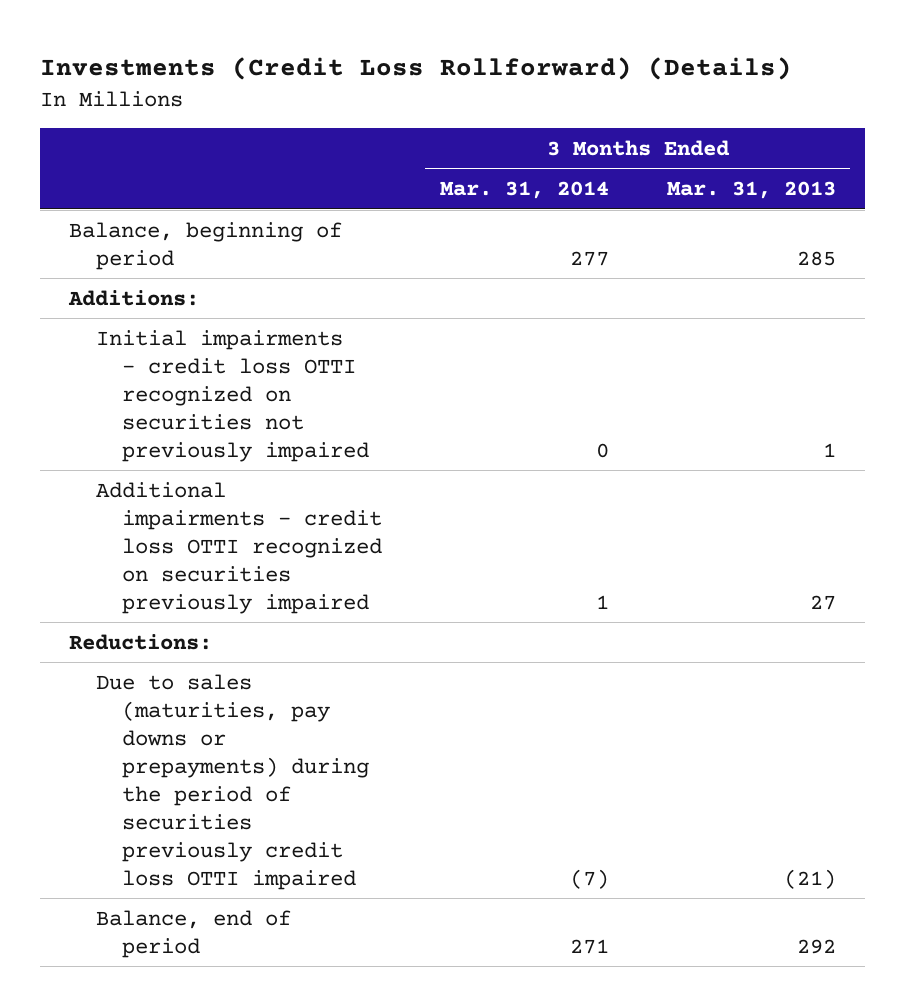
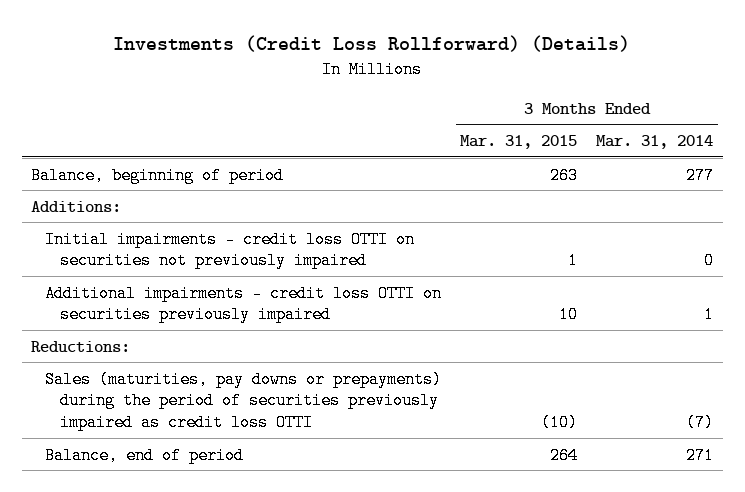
[666,181,836,200] Mar. 31, 2013 -> none
none -> [460,135,578,150] Mar. 31, 2015
[95,329,369,462] Initial impairments - credit loss OTTI recognized on securities not previously impaired -> [45,230,416,270] Initial impairments - credit loss OTTI on securities not previously impaired
[95,481,382,614] Additional impairments - credit loss OTTI recognized on securities previously impaired -> [45,284,443,324] Additional impairments - credit loss OTTI on securities previously impaired
[95,673,369,890] Due to sales (maturities, pay downs or prepayments) during the period of securities previously credit loss OTTI impaired -> [45,370,443,432] Sales (maturities, pay downs or prepayments) during the period of securities previously impaired as credit loss OTTI

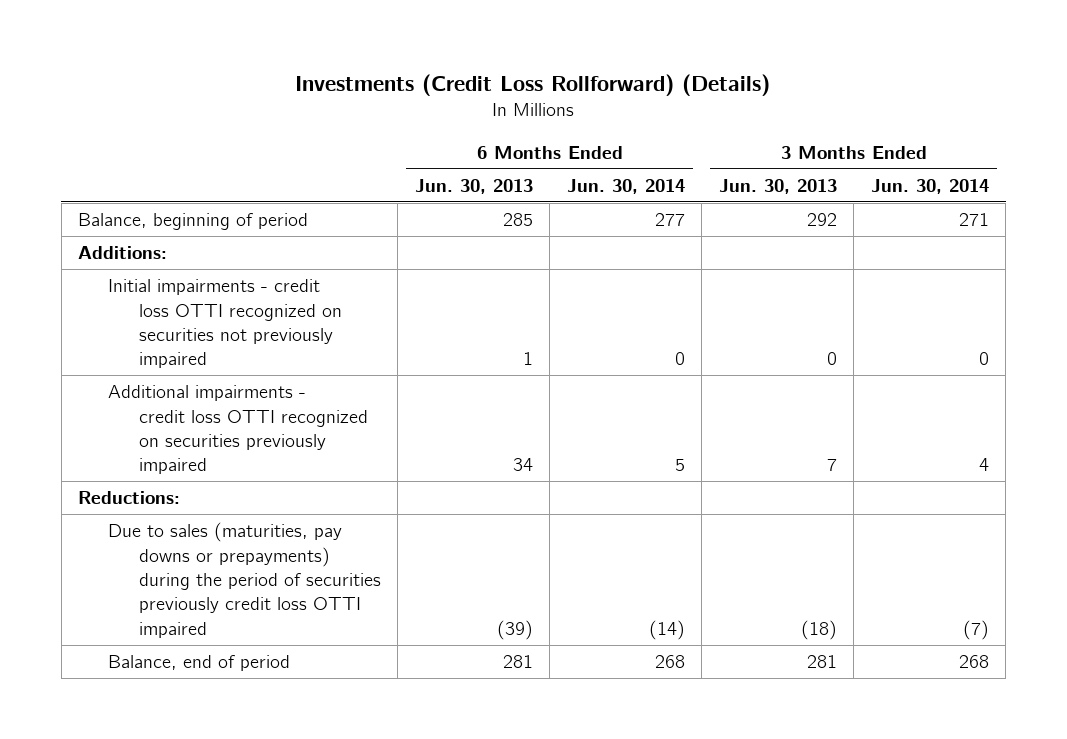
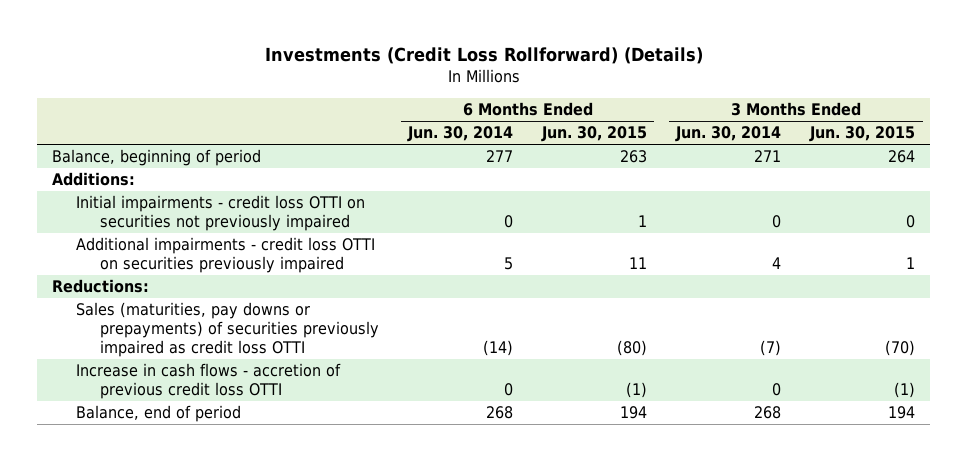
[414,178,533,194] Jun. 30, 2013 -> none
[718,178,837,194] Jun. 30, 2013 -> none
none -> [541,126,648,143] Jun. 30, 2015
none -> [809,126,916,143] Jun. 30, 2015
[108,279,342,369] Initial impairments - credit loss OTTI recognized on securities not previously impaired -> [75,195,365,232] Initial impairments - credit loss OTTI on securities not previously impaired
[108,385,368,475] Additional impairments - credit loss OTTI recognized on securities previously impaired -> [75,237,375,274] Additional impairments - credit loss OTTI on securities previously impaired
[108,522,381,638] Due to sales (maturities, pay downs or prepayments) during the period of securities previously credit loss OTTI impaired -> [75,302,379,358] Sales (maturities, pay downs or prepayments) of securities previously impaired as credit loss OTTI
none -> [75,363,341,400] Increase in cash flows - accretion of previous credit loss OTTI

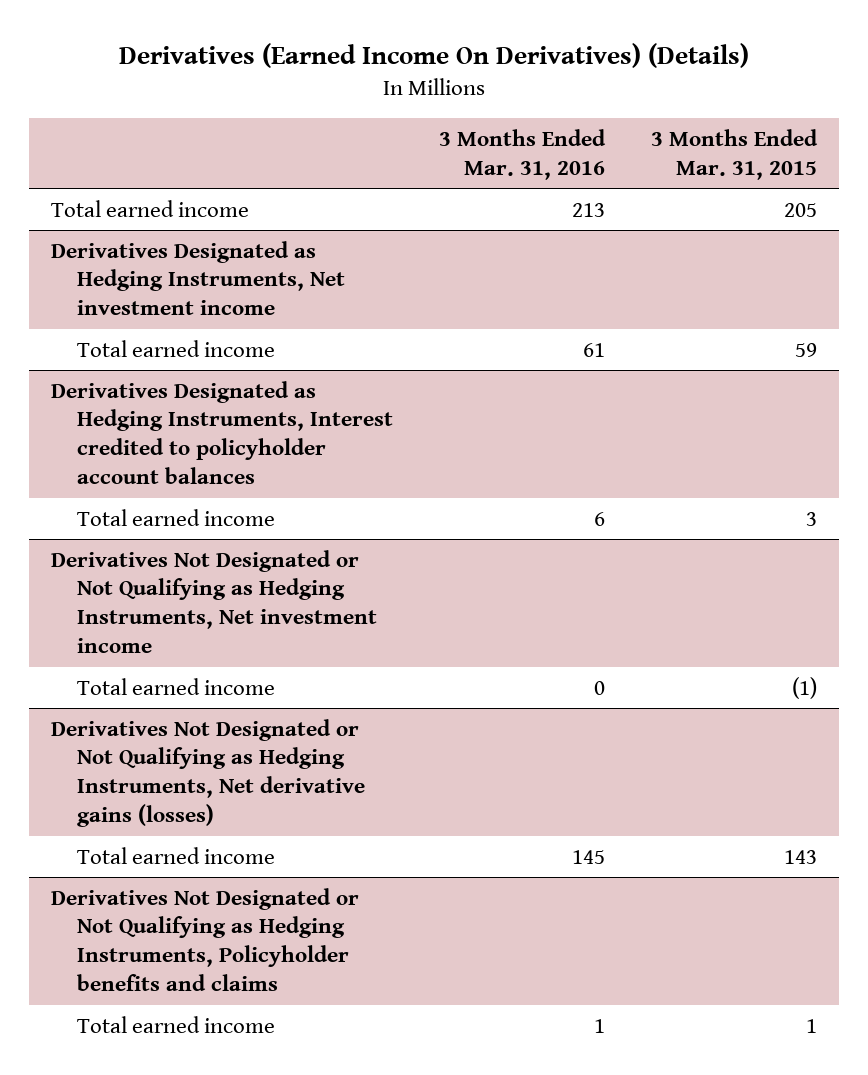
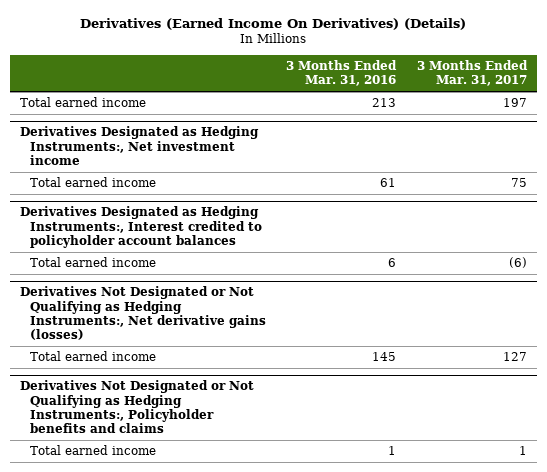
[650,128,818,180] 3 Months Ended Mar. 31, 2015 -> none
none -> [416,60,528,87] 3 Months Ended Mar. 31, 2017
[51,240,346,316] Derivatives Designated as Hedging Instruments, Net investment income -> [20,126,260,165] Derivatives Designated as Hedging Instruments:, Net investment income
[51,380,394,485] Derivatives Designated as Hedging Instruments, Interest credited to policyholder account balances -> [20,206,263,248] Derivatives Designated as Hedging Instruments:, Interest credited to policyholder account balances
[51,549,378,654] Derivatives Not Designated or Not Qualifying as Hedging Instruments, Net investment income -> none
[77,677,276,695] Total earned income -> none
[51,718,366,828] Derivatives Not Designated or Not Qualifying as Hedging Instruments, Net derivative gains (losses) -> [20,286,267,340] Derivatives Not Designated or Not Qualifying as Hedging Instruments:, Net derivative gains (losses)
[51,887,360,992] Derivatives Not Designated or Not Qualifying as Hedging Instruments, Policyholder benefits and claims -> [20,380,255,433] Derivatives Not Designated or Not Qualifying as Hedging Instruments:, Policyholder benefits and claims

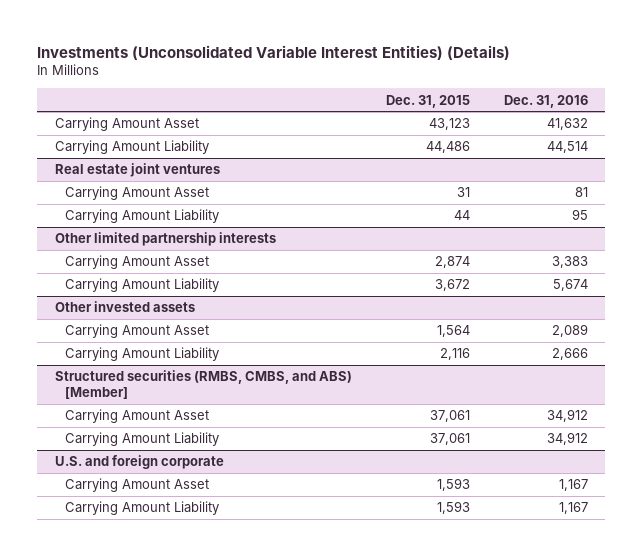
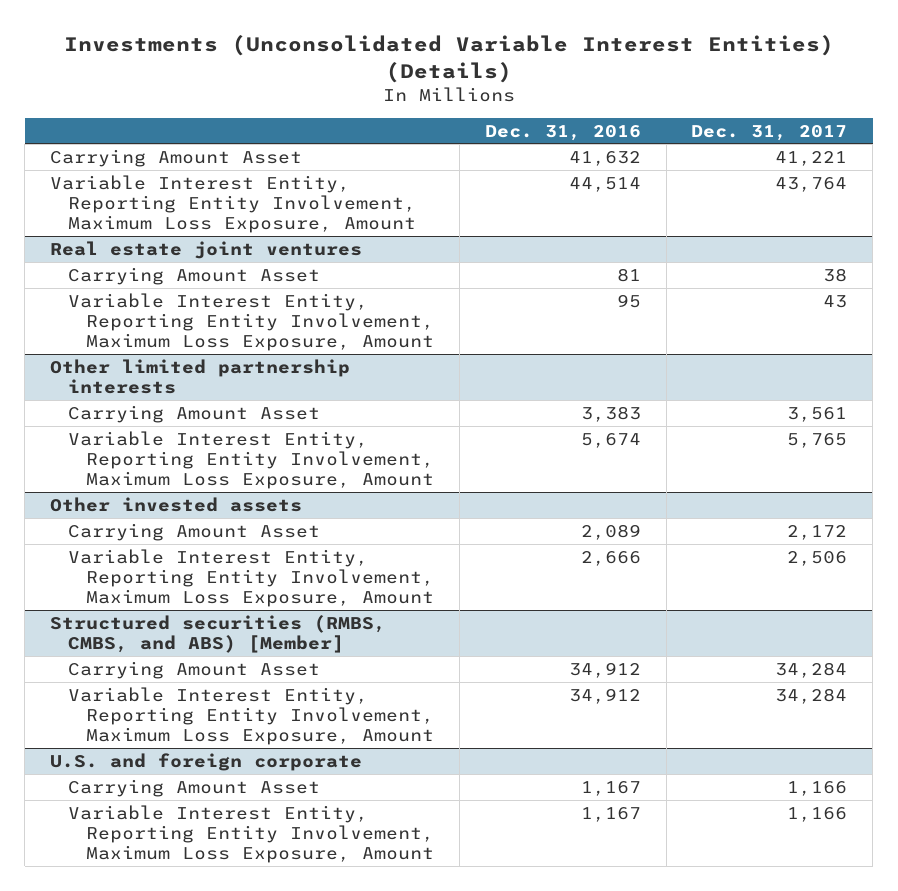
[385,94,470,108] Dec. 31, 2015 -> none
none -> [691,124,848,141] Dec. 31, 2017
[54,140,209,155] Carrying Amount Liability -> [50,174,416,233] Variable Interest Entity, Reporting Entity Involvement, Maximum Loss Exposure, Amount
[65,209,220,224] Carrying Amount Liability -> none
none -> [67,292,434,351] Variable Interest Entity, Reporting Entity Involvement, Maximum Loss Exposure, Amount
[65,278,220,293] Carrying Amount Liability -> [67,430,434,489] Variable Interest Entity, Reporting Entity Involvement, Maximum Loss Exposure, Amount
[65,347,220,362] Carrying Amount Liability -> [67,548,434,607] Variable Interest Entity, Reporting Entity Involvement, Maximum Loss Exposure, Amount
[65,432,220,447] Carrying Amount Liability -> [67,686,434,745] Variable Interest Entity, Reporting Entity Involvement, Maximum Loss Exposure, Amount
[65,501,220,516] Carrying Amount Liability -> [67,804,434,863] Variable Interest Entity, Reporting Entity Involvement, Maximum Loss Exposure, Amount

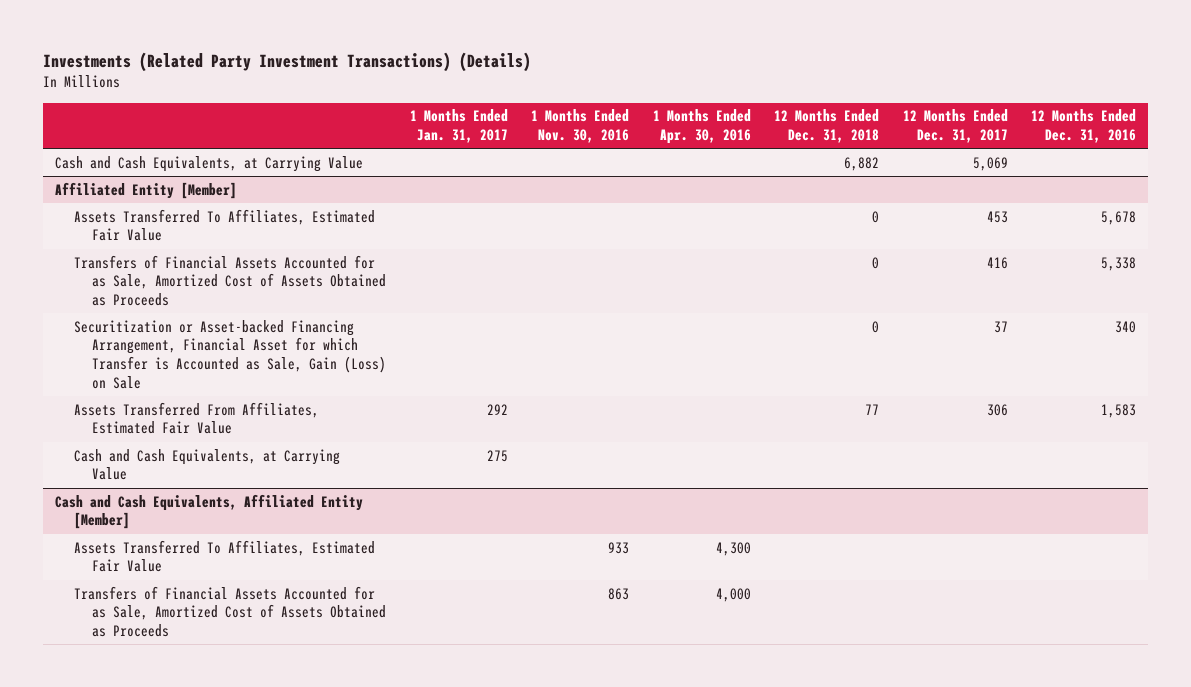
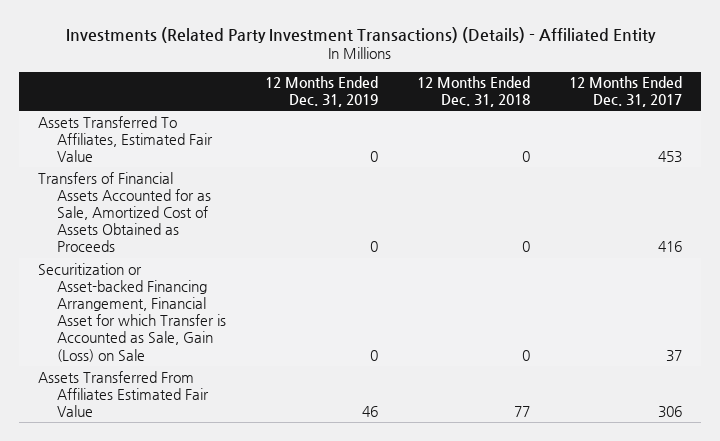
[43,51,532,72] Investments (Related Party Investment Transactions) (Details) -> [66,26,657,43] Investments (Related Party Investment Transactions) (Details) - Affiliated Entity
[409,109,508,143] 1 Months Ended Jan. 31, 2017 -> none
[531,109,630,143] 1 Months Ended Nov. 30, 2016 -> none
[652,109,751,144] 1 Months Ended Apr. 30, 2016 -> none
[1031,109,1137,143] 12 Months Ended Dec. 31, 2016 -> none
none -> [265,76,379,108] 12 Months Ended Dec. 31, 2019
[54,155,363,172] Cash and Cash Equivalents, at Carrying Value -> none
[54,181,237,199] Affiliated Entity [Member] -> none
[73,448,340,481] Cash and Cash Equivalents, at Carrying Value -> none
[54,493,363,530] Cash and Cash Equivalents, Affiliated Entity [Member] -> none
[73,539,375,573] Assets Transferred To Affiliates, Estimated Fair Value -> none
[73,585,387,638] Transfers of Financial Assets Accounted for as Sale, Amortized Cost of Assets Obtained as Proceeds -> none
[73,401,319,435] Assets Transferred From Affiliates, Estimated Fair Value -> [38,370,210,417] Assets Transferred From Affiliates Estimated Fair Value

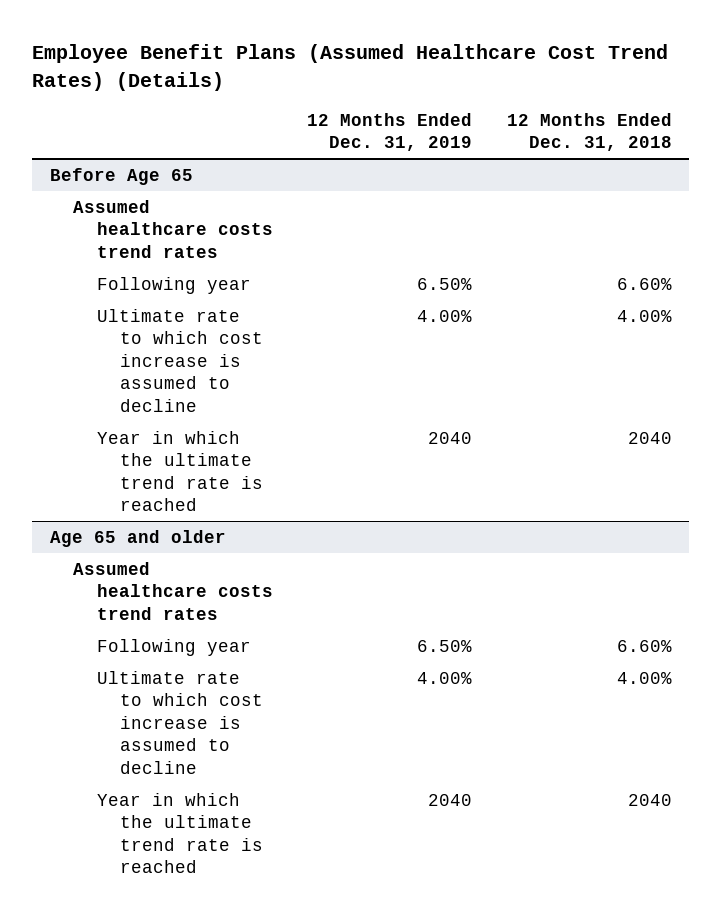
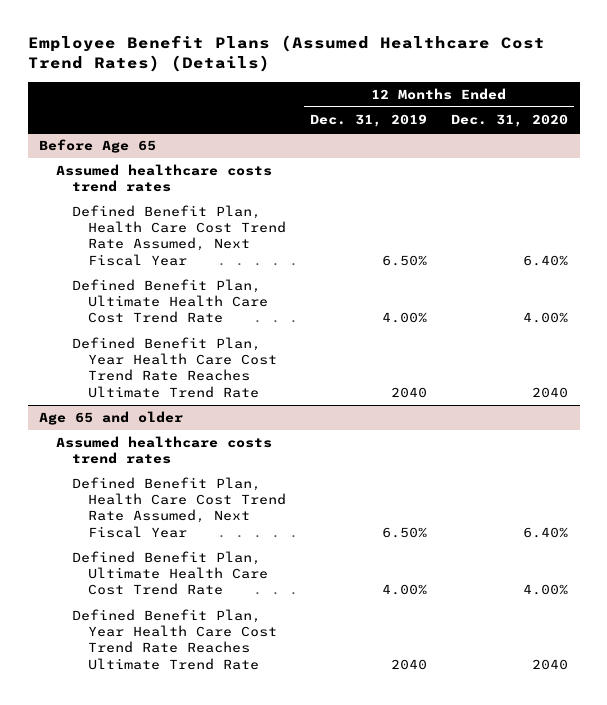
[507,112,673,152] 12 Months Ended Dec. 31, 2018 -> none
none -> [450,114,568,128] Dec. 31, 2020
[96,276,251,294] Following year -> [71,205,286,266] Defined Benefit Plan, Health Care Cost Trend Rate Assumed, Next Fiscal Year
[96,308,264,412] Ultimate rate to which cost increase is assumed to decline -> [71,279,268,324] Defined Benefit Plan, Ultimate Health Care Cost Trend Rate
[96,430,264,512] Year in which the ultimate trend rate is reached -> [71,337,277,398] Defined Benefit Plan, Year Health Care Cost Trend Rate Reaches Ultimate Trend Rate
[96,638,251,656] Following year -> [71,477,286,538] Defined Benefit Plan, Health Care Cost Trend Rate Assumed, Next Fiscal Year
[96,670,264,774] Ultimate rate to which cost increase is assumed to decline -> [71,551,268,596] Defined Benefit Plan, Ultimate Health Care Cost Trend Rate
[96,792,264,874] Year in which the ultimate trend rate is reached -> [71,609,277,670] Defined Benefit Plan, Year Health Care Cost Trend Rate Reaches Ultimate Trend Rate

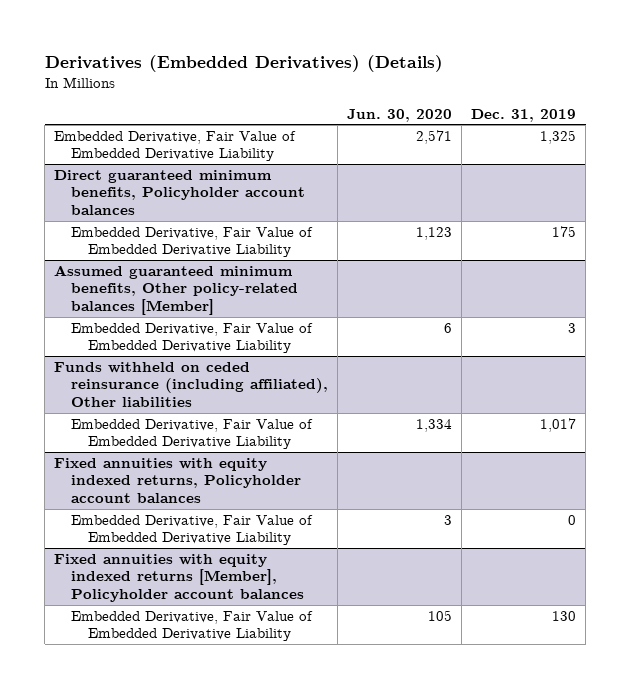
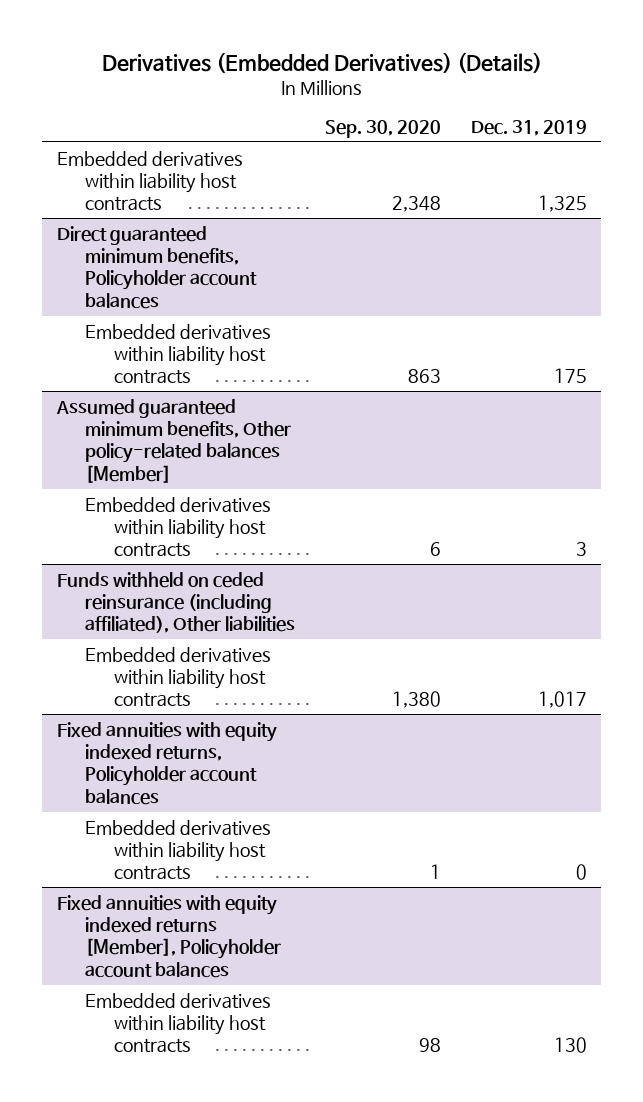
[347,108,453,122] Jun. 30, 2020 -> none
none -> [324,120,441,139] Sep. 30, 2020
[54,130,297,162] Embedded Derivative, Fair Value of Embedded Derivative Liability -> [56,150,243,212] Embedded derivatives within liability host contracts
[70,226,313,258] Embedded Derivative, Fair Value of Embedded Derivative Liability -> [85,323,272,385] Embedded derivatives within liability host contracts
[70,322,313,354] Embedded Derivative, Fair Value of Embedded Derivative Liability -> [85,496,272,558] Embedded derivatives within liability host contracts
[70,418,313,450] Embedded Derivative, Fair Value of Embedded Derivative Liability -> [85,646,272,708] Embedded derivatives within liability host contracts
[70,514,313,546] Embedded Derivative, Fair Value of Embedded Derivative Liability -> [85,819,272,881] Embedded derivatives within liability host contracts
[70,610,313,642] Embedded Derivative, Fair Value of Embedded Derivative Liability -> [85,992,272,1054] Embedded derivatives within liability host contracts

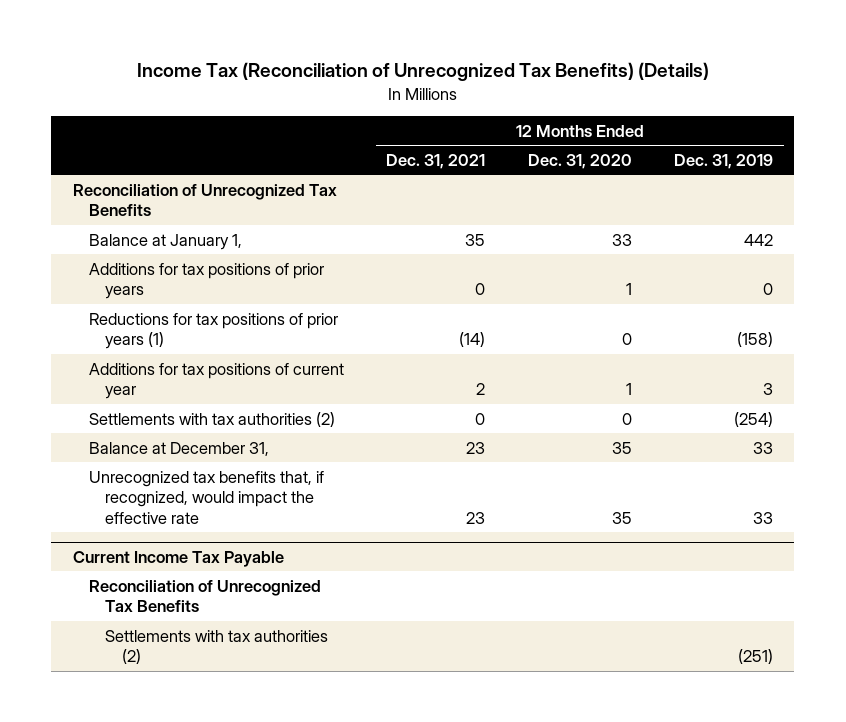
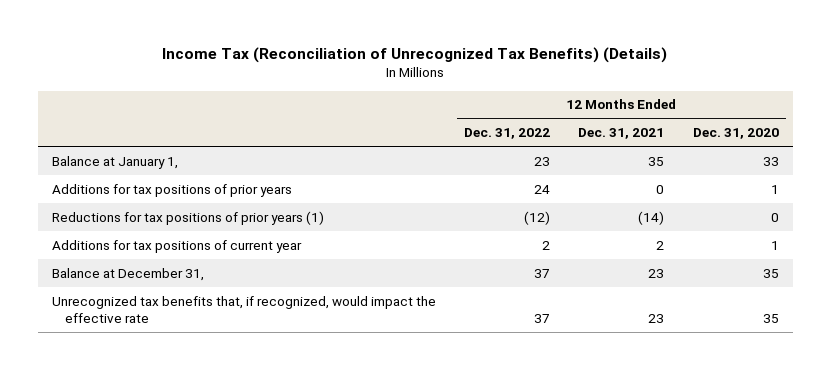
[674,153,774,169] Dec. 31, 2019 -> none
none -> [464,127,551,139] Dec. 31, 2022
[72,183,337,217] Reconciliation of Unrecognized Tax Benefits -> none
[88,411,335,427] Settlements with tax authorities (2) -> none
[72,550,284,567] Current Income Tax Payable -> none
[88,579,321,613] Reconciliation of Unrecognized Tax Benefits -> none
[105,629,329,665] Settlements with tax authorities (2) -> none

